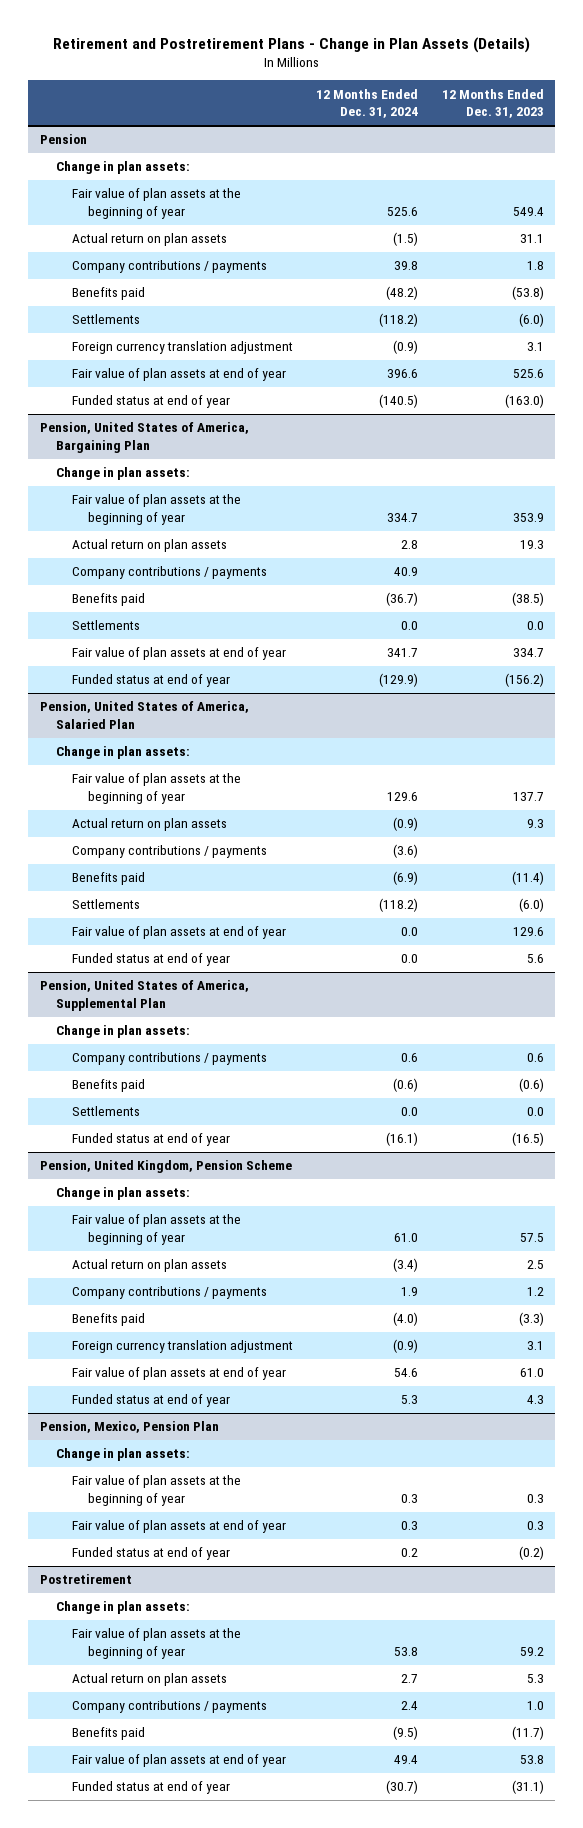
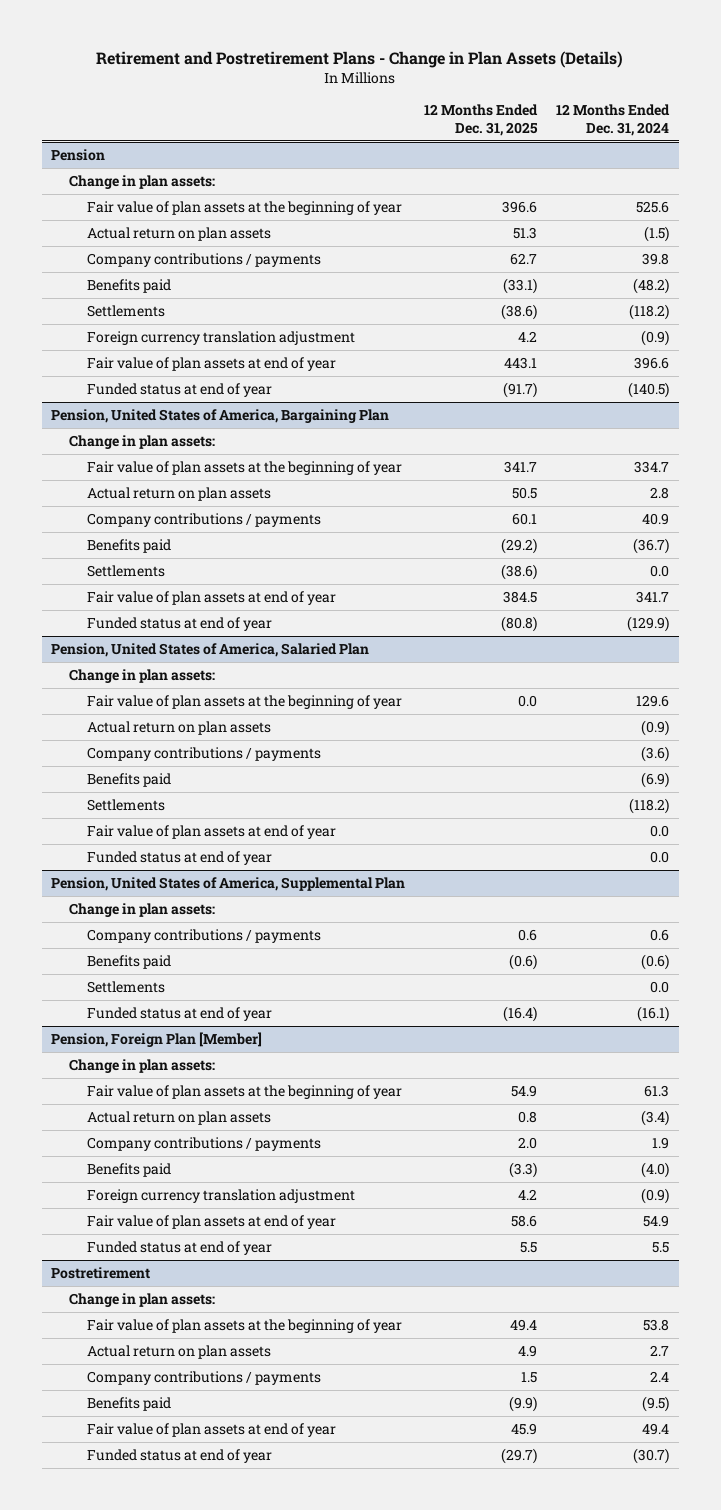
[441,88,544,119] 12 Months Ended Dec. 31, 2023 -> none
none -> [424,103,539,136] 12 Months Ended Dec. 31, 2025
[39,1160,292,1174] Pension, United Kingdom, Pension Scheme -> none
none -> [51,1032,263,1048] Pension, Foreign Plan [Member]
[394,1232,419,1242] 61.0 -> [644,1085,670,1098] 61.3
[39,1421,219,1434] Pension, Mexico, Pension Plan -> none
[55,1448,190,1462] Change in plan assets: -> none
[71,1475,241,1506] Fair value of plan assets at the beginning of year -> none
[71,1520,286,1534] Fair value of plan assets at end of year -> none
[71,1547,230,1561] Funded status at end of year -> none
[394,1368,419,1378] 54.6 -> [643,1215,670,1228] 54.9
[401,1395,419,1405] 5.3 -> [652,1242,670,1254] 5.5

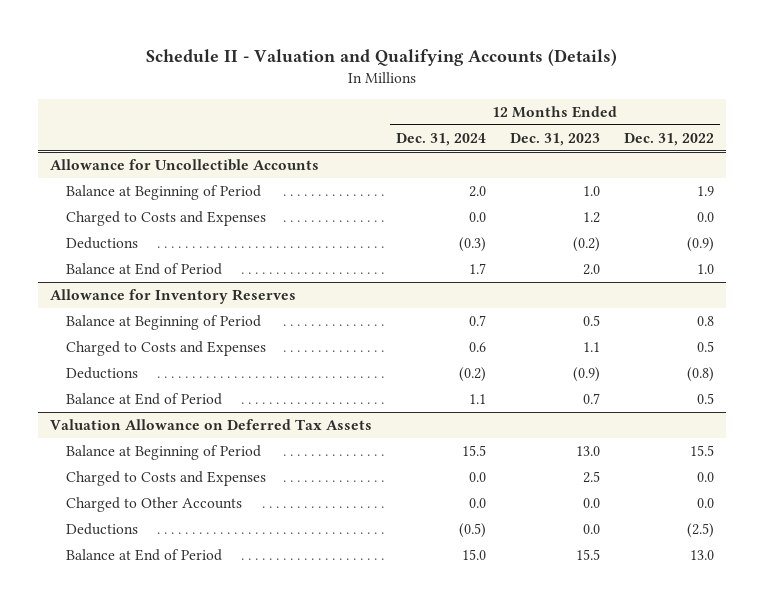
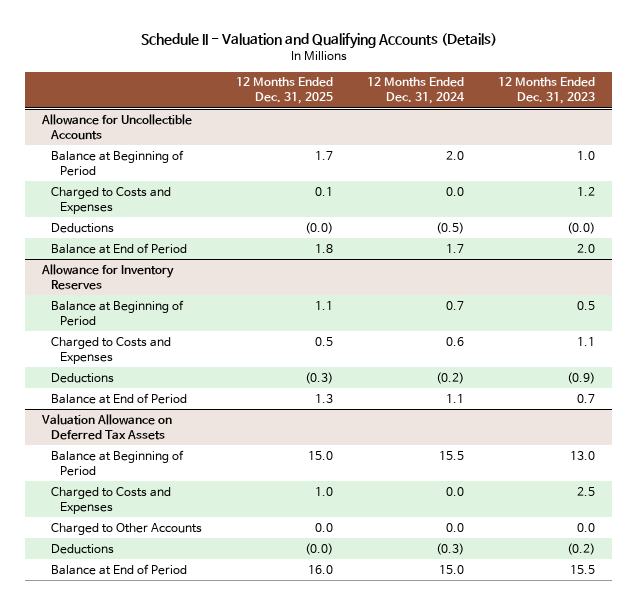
[623,132,714,146] Dec. 31, 2022 -> none
none -> [236,77,334,105] 12 Months Ended Dec. 31, 2025
[459,237,487,253] (0.3) -> [436,221,465,234] (0.5)
[573,237,601,253] (0.2) -> [567,221,596,234] (0.0)
[459,523,487,539] (0.5) -> [436,542,465,555] (0.3)
[583,524,601,535] 0.0 -> [567,542,596,555] (0.2)

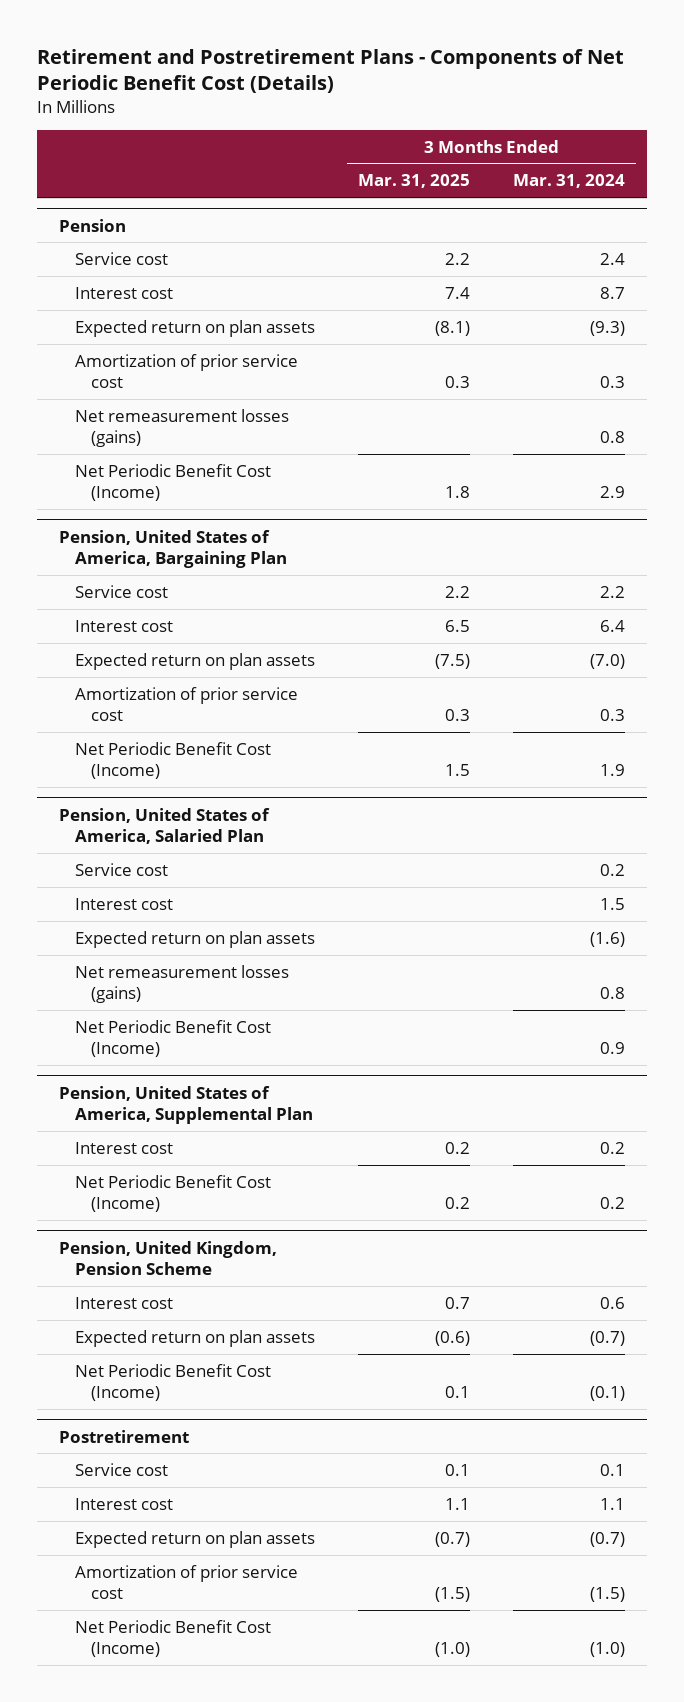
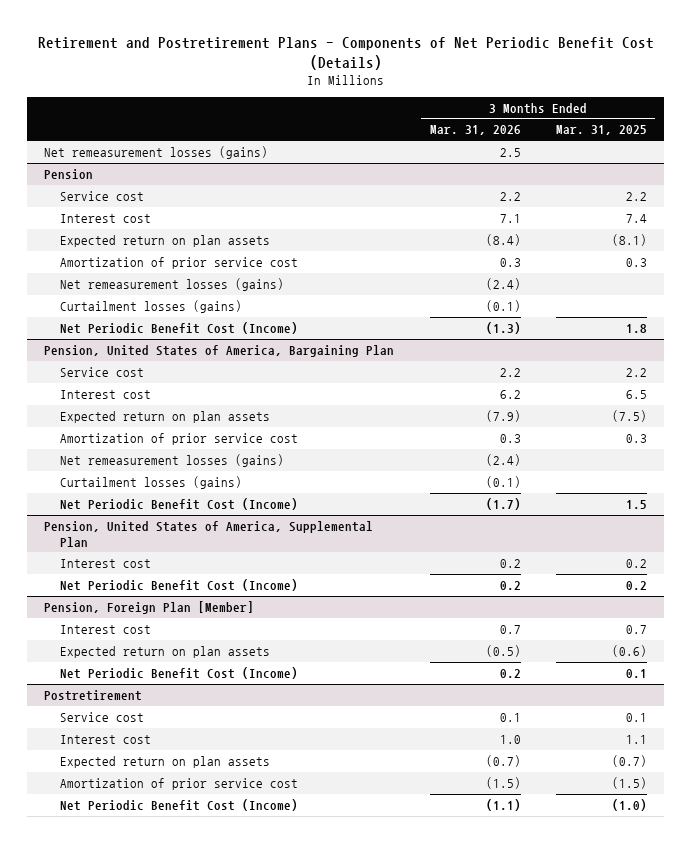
[513,174,626,189] Mar. 31, 2024 -> none
none -> [429,125,521,136] Mar. 31, 2026
none -> [44,145,269,159] Net remeasurement losses (gains)
none -> [59,299,242,313] Curtailment losses (gains)
[58,807,270,844] Pension, United States of America, Salaried Plan -> none
[75,862,169,876] Service cost -> none
[75,897,174,910] Interest cost -> none
[75,930,316,948] Expected return on plan assets -> none
[75,1019,272,1058] Net Periodic Benefit Cost (Income) -> none
none -> [59,475,242,489] Curtailment losses (gains)
[75,741,272,780] Net Periodic Benefit Cost (Income) -> [59,497,298,510] Net Periodic Benefit Cost (Income)
[58,1240,277,1275] Pension, United Kingdom, Pension Scheme -> none
none -> [44,600,255,614] Pension, Foreign Plan [Member]

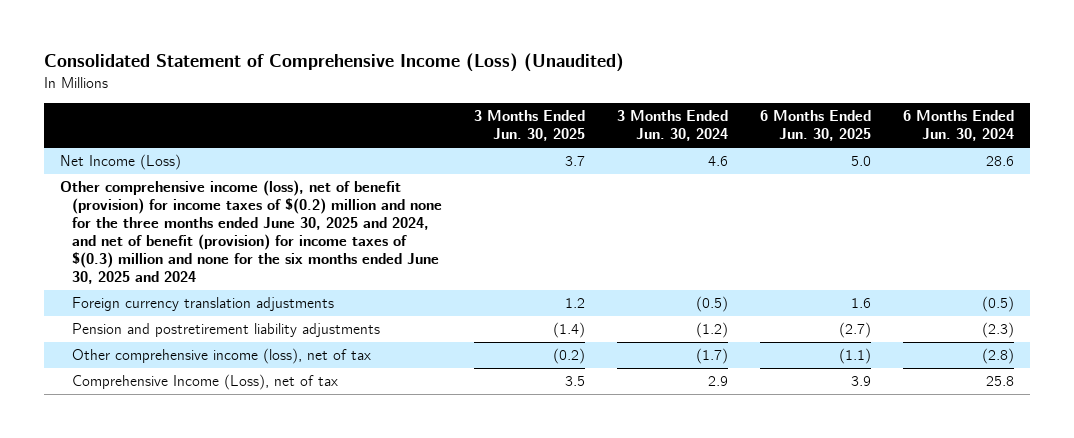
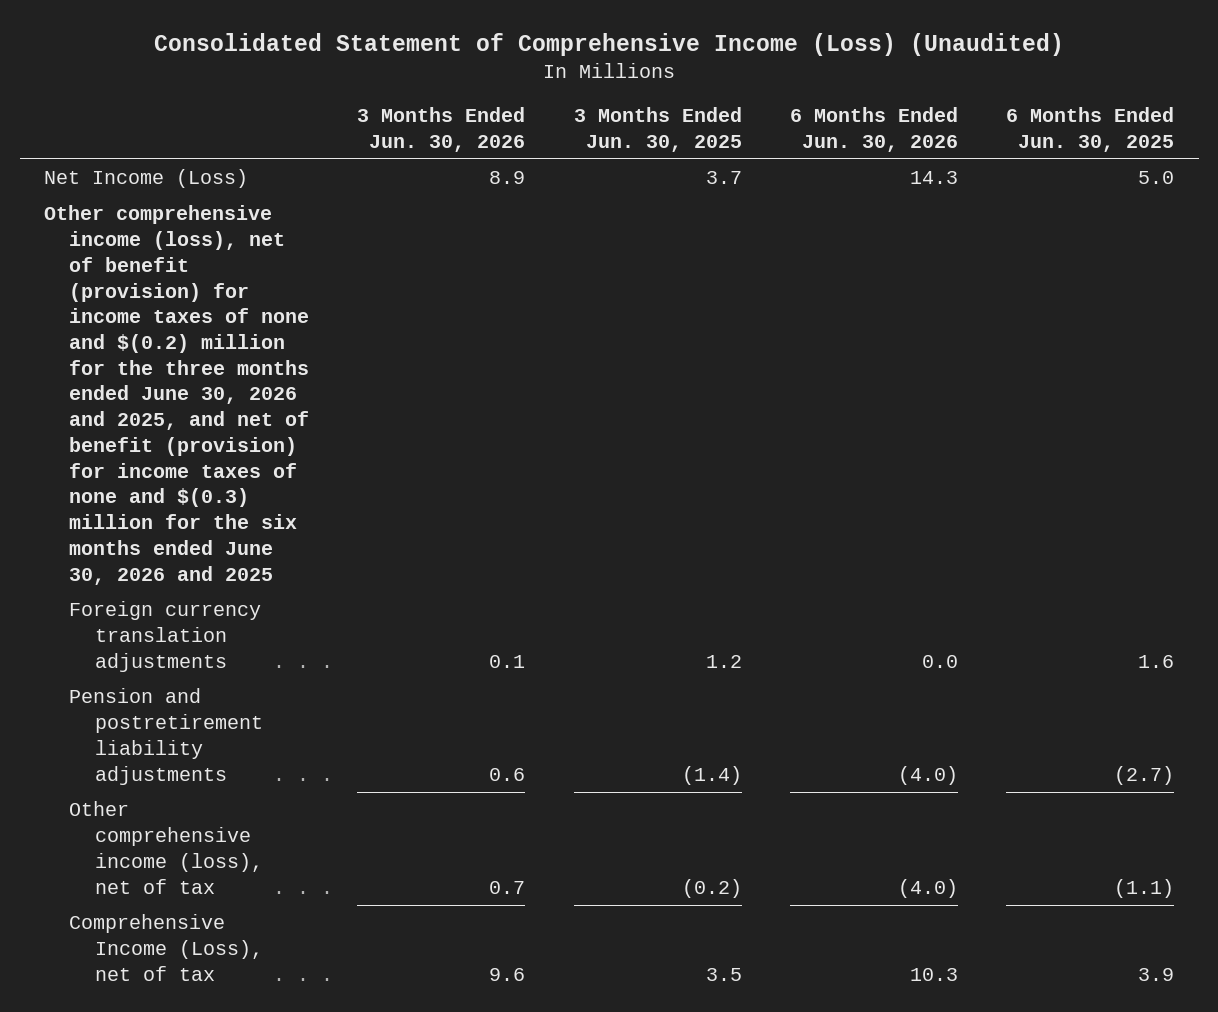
[617,110,729,142] 3 Months Ended Jun. 30, 2024 -> none
[903,110,1015,142] 6 Months Ended Jun. 30, 2024 -> none
none -> [357,106,526,152] 3 Months Ended Jun. 30, 2026
none -> [790,106,959,152] 6 Months Ended Jun. 30, 2026
[59,180,443,284] Other comprehensive income (loss), net of benefit (provision) for income taxes of $(0.2) million and none for the three months ended June 30, 2025 and 2024, and net of benefit (provision) for income taxes of $(0.3) million and none for the six months ended June 30, 2025 and 2024 -> [43,205,310,585] Other comprehensive income (loss), net of benefit (provision) for income taxes of none and $(0.2) million for the three months ended June 30, 2026 and 2025, and net of benefit (provision) for income taxes of none and $(0.3) million for the six months ended June 30, 2026 and 2025

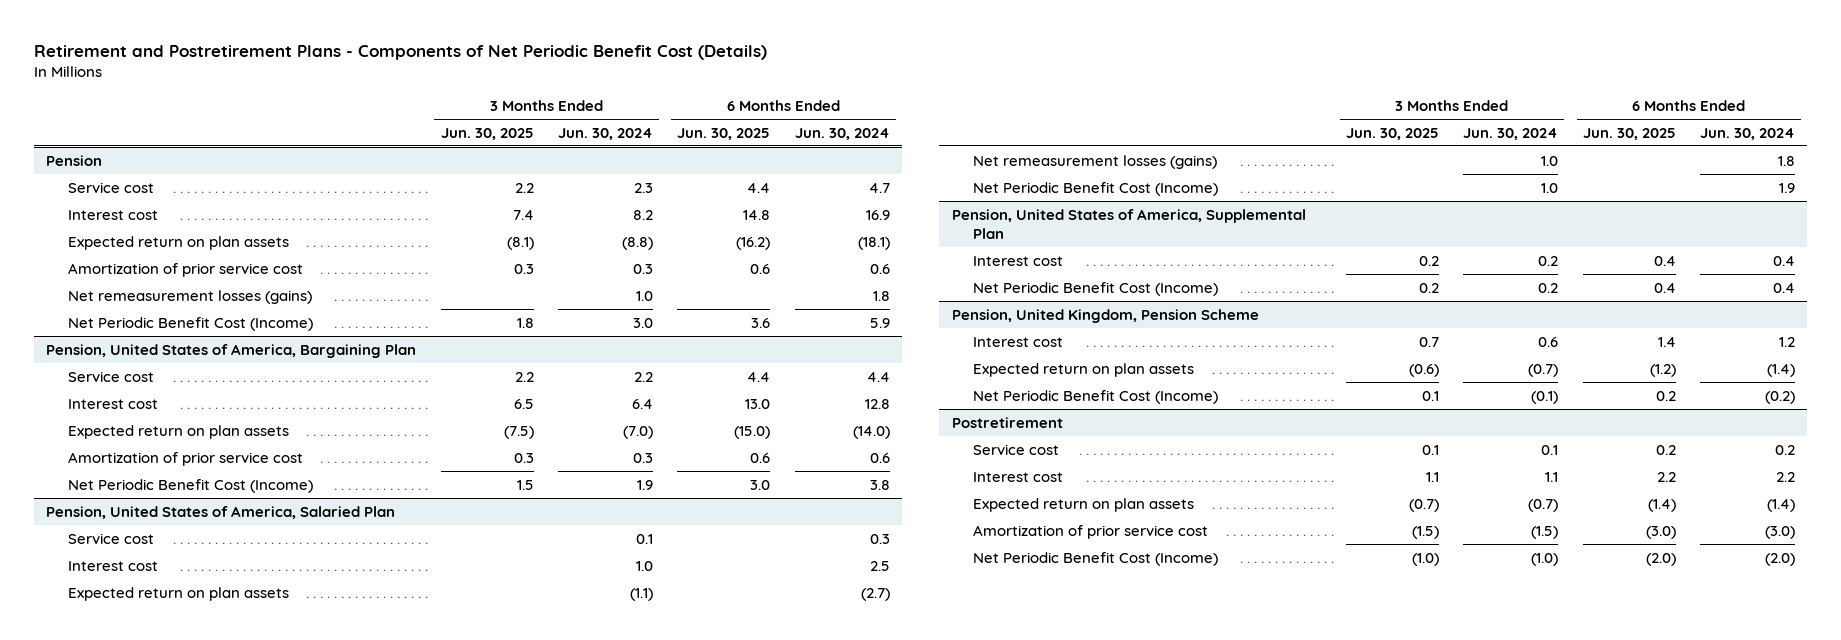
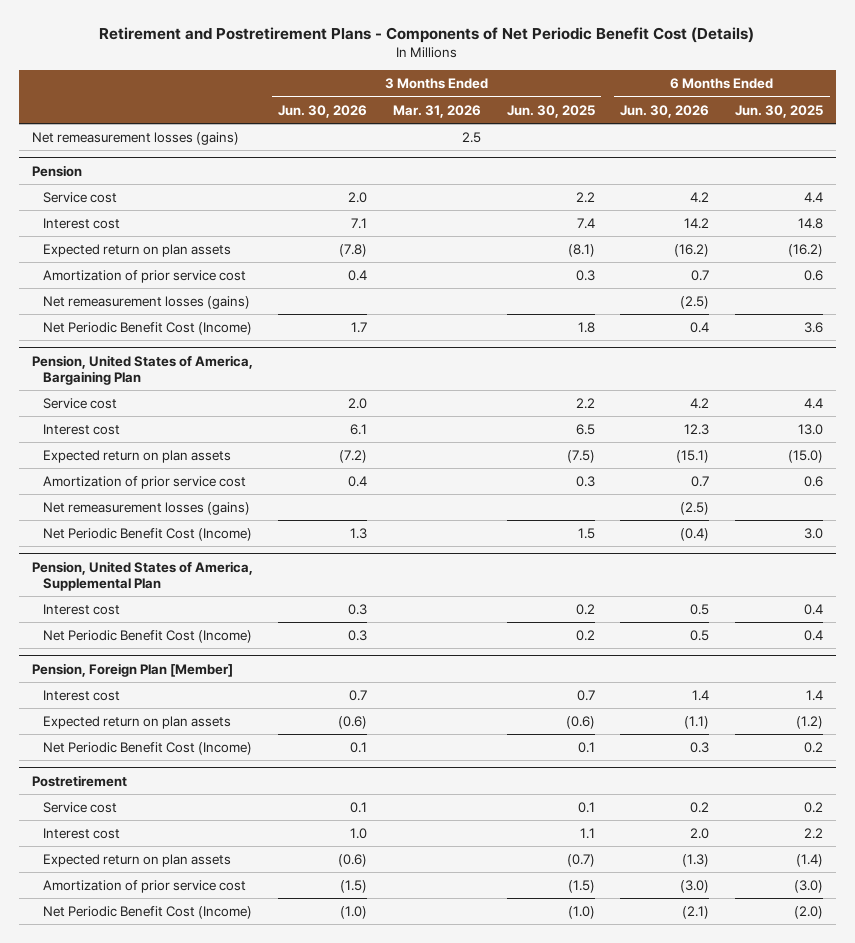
[557,127,653,140] Jun. 30, 2024 -> none
[794,127,890,140] Jun. 30, 2024 -> none
none -> [278,104,368,118] Jun. 30, 2026
none -> [393,104,482,118] Mar. 31, 2026
none -> [620,104,710,118] Jun. 30, 2026
none -> [31,131,239,145] Net remeasurement losses (gains)
[46,505,396,519] Pension, United States of America, Salaried Plan -> none
[67,532,154,544] Service cost -> none
[67,560,158,571] Interest cost -> none
[67,586,289,601] Expected return on plan assets -> none
[973,181,1219,196] Net Periodic Benefit Cost (Income) -> none
[67,478,313,493] Net Periodic Benefit Cost (Income) -> [42,527,252,541] Net Periodic Benefit Cost (Income)
[951,308,1259,323] Pension, United Kingdom, Pension Scheme -> none
none -> [31,662,233,677] Pension, Foreign Plan [Member]

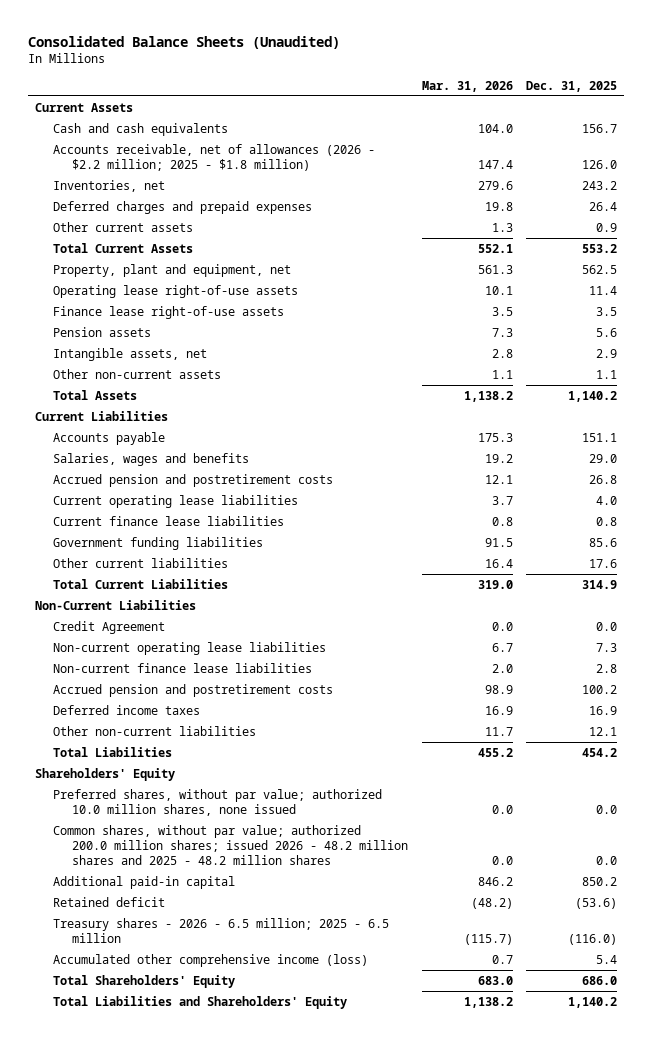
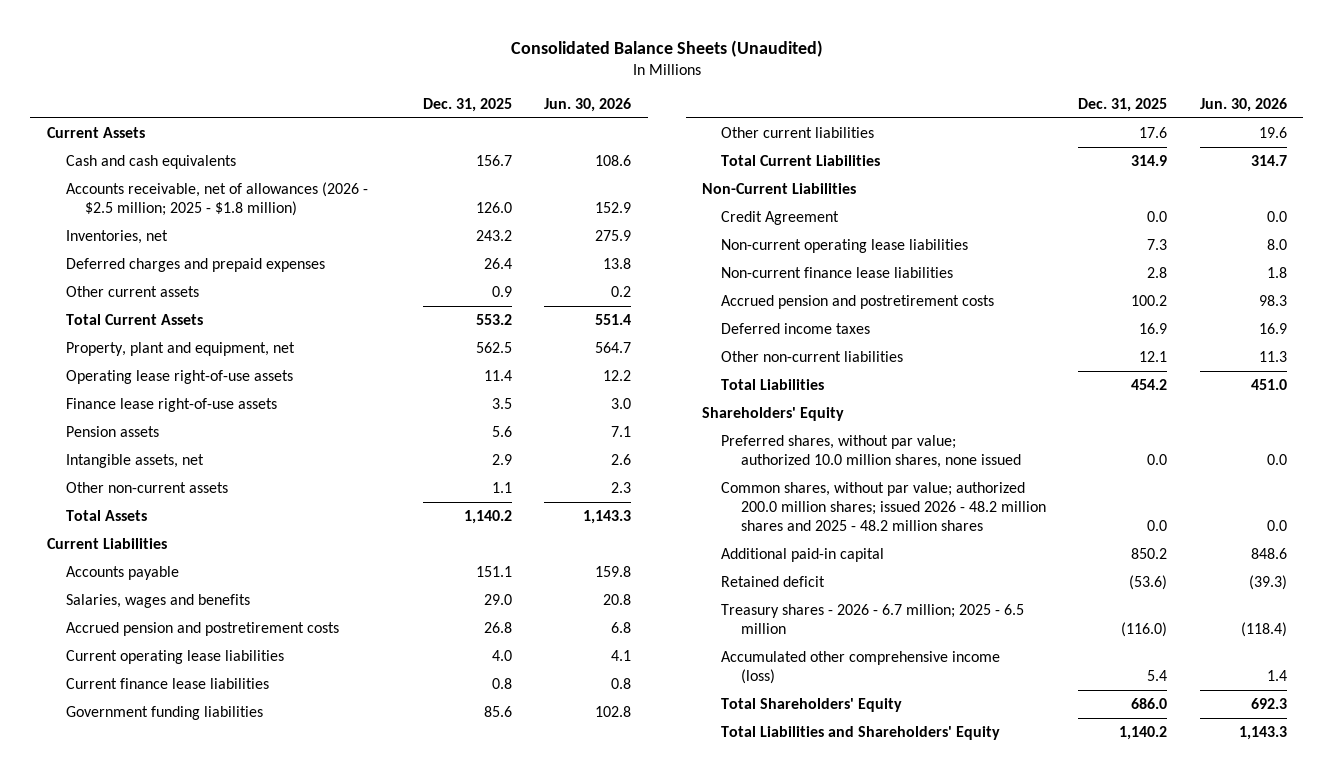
[421,80,513,92] Mar. 31, 2026 -> none
none -> [544,97,632,112] Jun. 30, 2026
[53,143,376,171] Accounts receivable, net of allowances (2026 - $2.2 million; 2025 - $1.8 million) -> [65,181,368,216] Accounts receivable, net of allowances (2026 - $2.5 million; 2025 - $1.8 million)
[53,917,390,943] Treasury shares - 2026 - 6.5 million; 2025 - 6.5 million -> [721,603,1025,634] Treasury shares - 2026 - 6.7 million; 2025 - 6.5 million

